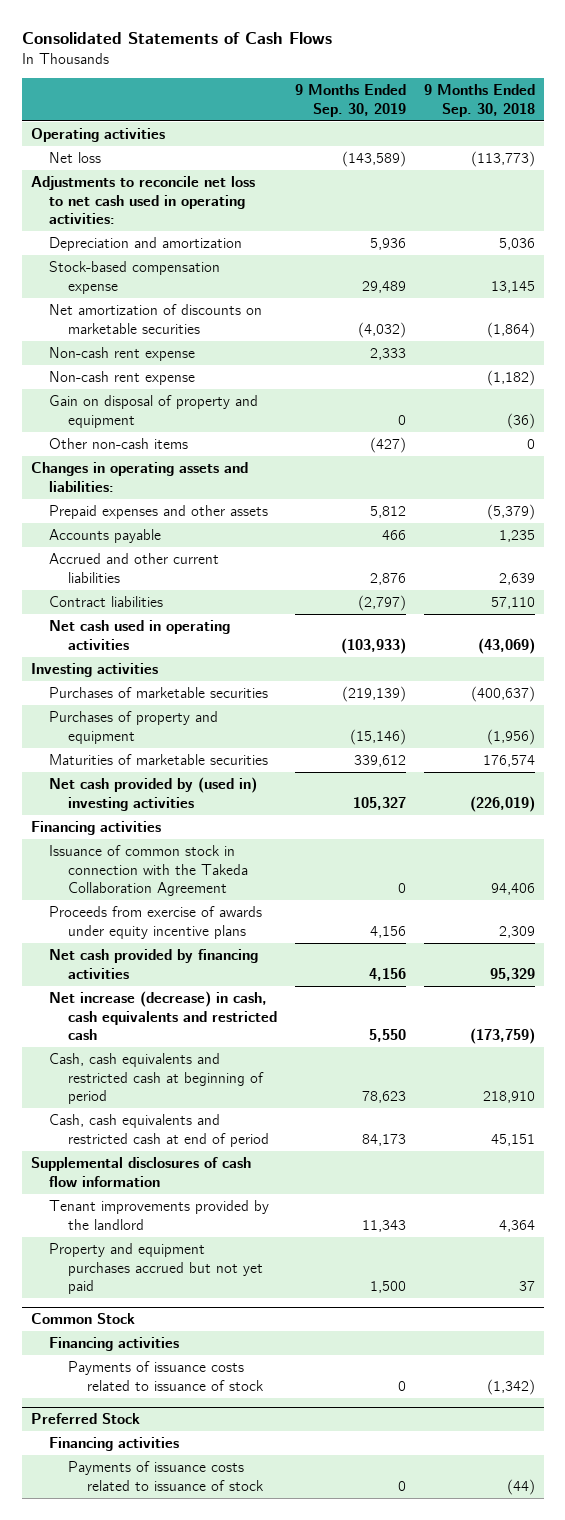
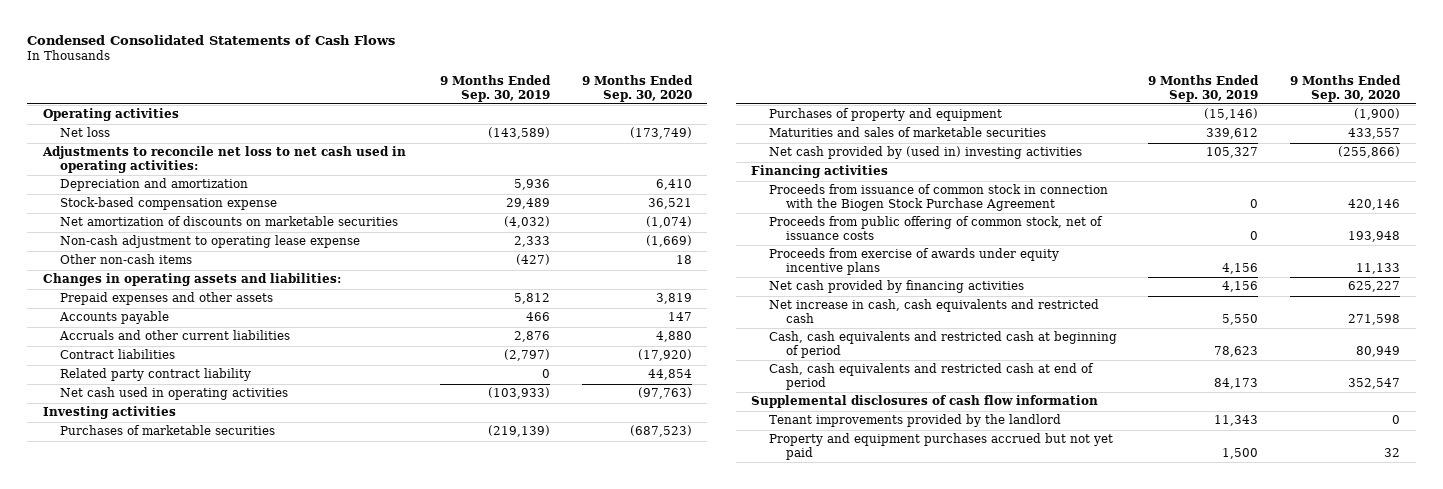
[21,32,332,45] Consolidated Statements of Cash Flows -> [27,34,396,45] Condensed Consolidated Statements of Cash Flows
[423,83,535,117] 9 Months Ended Sep. 30, 2018 -> none
none -> [581,74,693,102] 9 Months Ended Sep. 30, 2020
[49,370,196,385] Non-cash rent expense -> none
[49,394,259,428] Gain on disposal of property and equipment -> none
[49,346,196,361] Non-cash rent expense -> [60,235,361,249] Non-cash adjustment to operating lease expense
[49,552,220,583] Accrued and other current liabilities -> [59,330,291,341] Accruals and other current liabilities
none -> [60,368,252,382] Related party contract liability
[49,753,269,765] Maturities of marketable securities -> [768,127,1046,138] Maturities and sales of marketable securities
[49,844,248,897] Issuance of common stock in connection with the Takeda Collaboration Agreement -> [768,184,1108,212] Proceeds from issuance of common stock in connection with the Biogen Stock Purchase Agreement
none -> [768,216,1103,241] Proceeds from public offering of common stock, net of issuance costs
[49,990,277,1041] Net increase (decrease) in cash, cash equivalents and restricted cash -> [768,299,1099,324] Net increase in cash, cash equivalents and restricted cash
[30,1313,135,1325] Common Stock -> none
[49,1336,180,1351] Financing activities -> none
[67,1360,264,1391] Payments of issuance costs related to issuance of stock -> none
[30,1413,140,1425] Preferred Stock -> none
[49,1436,180,1451] Financing activities -> none
[67,1460,264,1491] Payments of issuance costs related to issuance of stock -> none

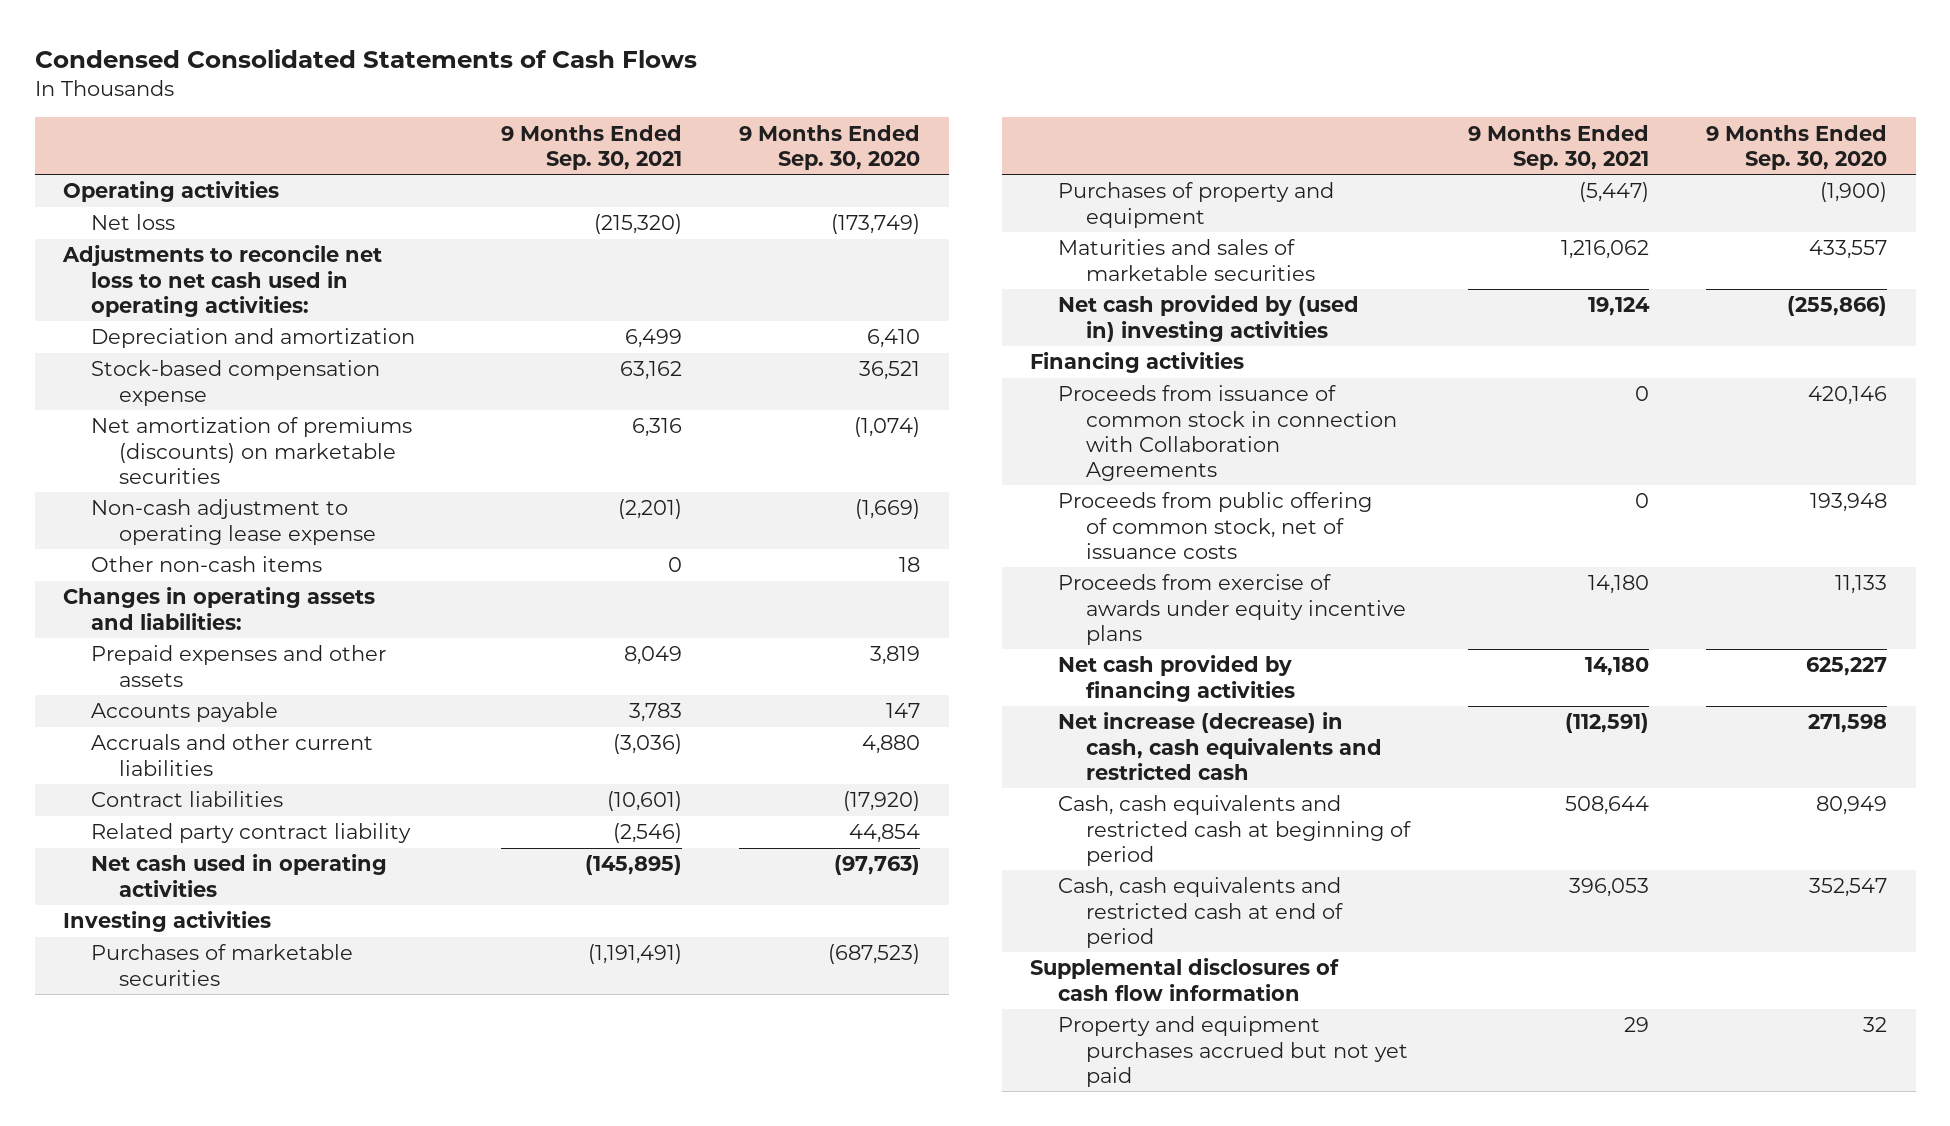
[440,74,552,102] 9 Months Ended Sep. 30, 2019 -> none
none -> [500,124,682,170] 9 Months Ended Sep. 30, 2021
[60,216,399,227] Net amortization of discounts on marketable securities -> [91,417,413,484] Net amortization of premiums (discounts) on marketable securities
[768,184,1108,212] Proceeds from issuance of common stock in connection with the Biogen Stock Purchase Agreement -> [1058,385,1398,481] Proceeds from issuance of common stock in connection with Collaboration Agreements
[768,299,1099,324] Net increase in cash, cash equivalents and restricted cash -> [1058,712,1383,780] Net increase (decrease) in cash, cash equivalents and restricted cash
[768,414,1061,428] Tenant improvements provided by the landlord -> none

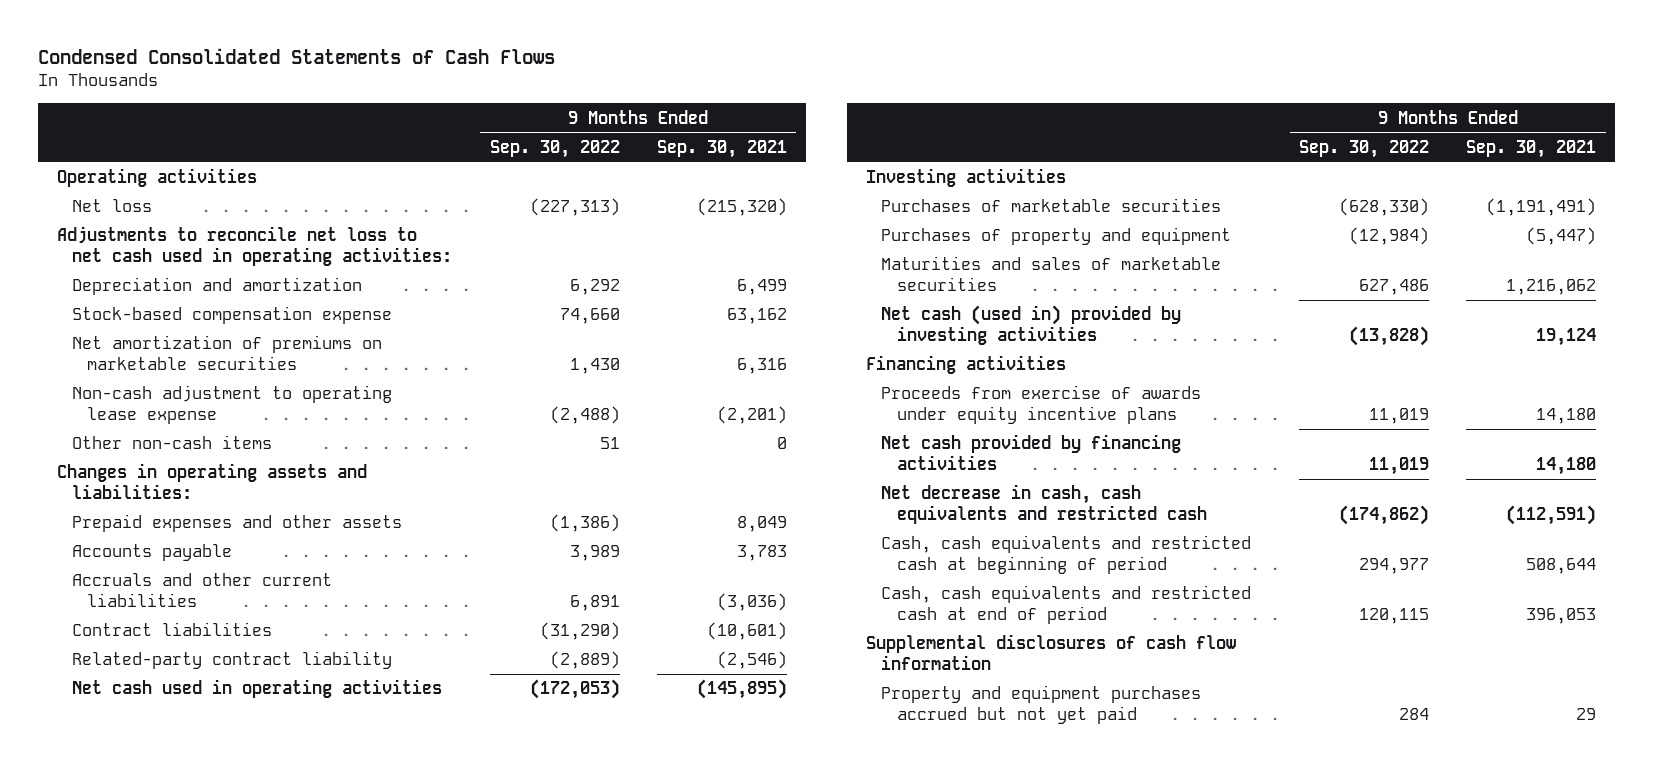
[738,124,920,170] 9 Months Ended Sep. 30, 2020 -> none
none -> [489,139,620,158] Sep. 30, 2022
[91,417,413,484] Net amortization of premiums (discounts) on marketable securities -> [71,335,382,371] Net amortization of premiums on marketable securities
[91,823,412,844] Related party contract liability -> [71,651,392,670] Related-party contract liability
[1058,295,1360,342] Net cash provided by (used in) investing activities -> [881,305,1182,346] Net cash (used in) provided by investing activities
[1058,385,1398,481] Proceeds from issuance of common stock in connection with Collaboration Agreements -> none
[1058,492,1373,559] Proceeds from public offering of common stock, net of issuance costs -> none
[1058,712,1383,780] Net increase (decrease) in cash, cash equivalents and restricted cash -> [881,484,1207,525] Net decrease in cash, cash equivalents and restricted cash

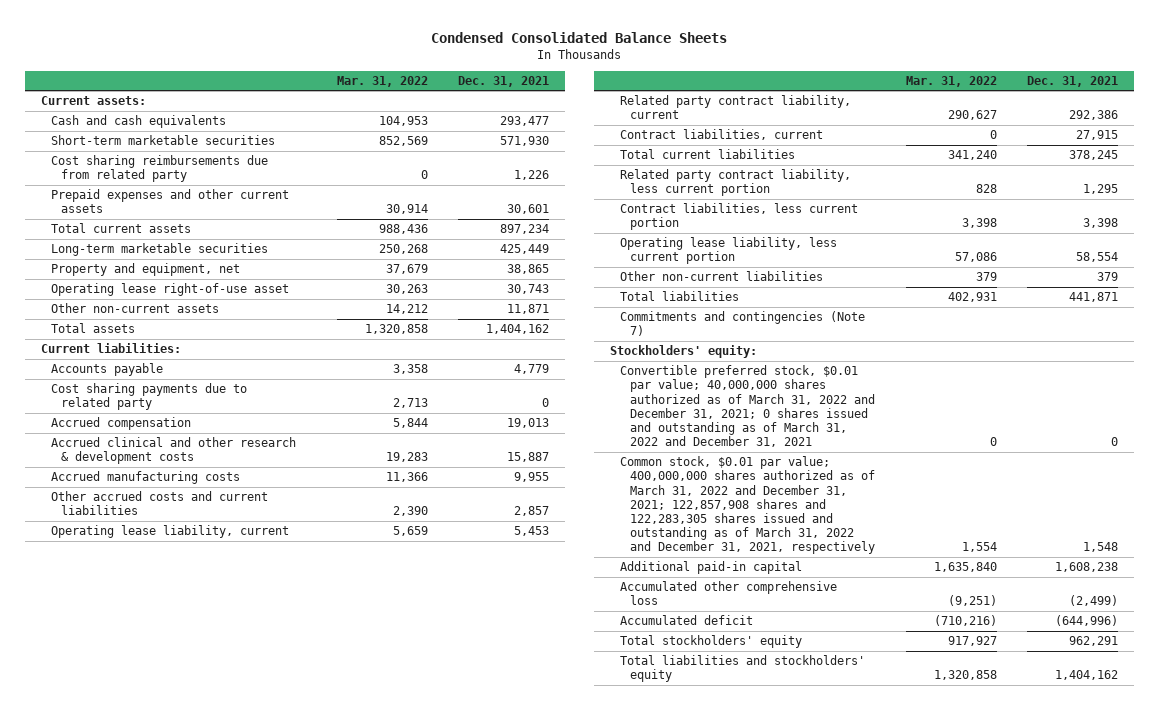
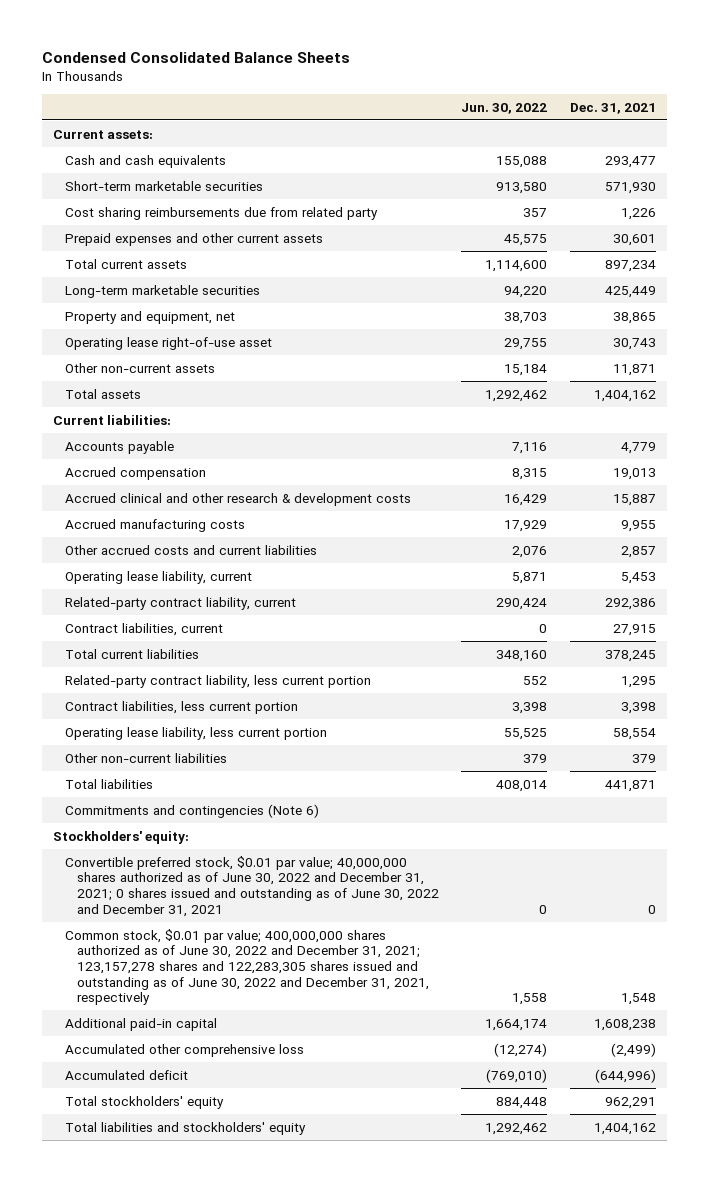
[336,76,428,88] Mar. 31, 2022 -> none
none -> [461,102,548,114] Jun. 30, 2022
[50,383,247,411] Cost sharing payments due to related party -> none
[619,95,851,120] Related party contract liability, current -> [65,596,297,610] Related-party contract liability, current
[619,169,851,197] Related party contract liability, less current portion -> [65,674,372,688] Related-party contract liability, less current portion
[619,311,865,337] Commitments and contingencies (Note 7) -> [65,803,320,818] Commitments and contingencies (Note 6)
[619,365,875,448] Convertible preferred stock, $0.01 par value; 40,000,000 shares authorized as of March 31, 2022 and December 31, 2021; 0 shares issued and outstanding as of March 31, 2022 and December 31, 2021 -> [65,855,440,917] Convertible preferred stock, $0.01 par value; 40,000,000 shares authorized as of June 30, 2022 and December 31, 2021; 0 shares issued and outstanding as of June 30, 2022 and December 31, 2021
[619,456,875,555] Common stock, $0.01 par value; 400,000,000 shares authorized as of March 31, 2022 and December 31, 2021; 122,857,908 shares and 122,283,305 shares issued and outstanding as of March 31, 2022 and December 31, 2021, respectively -> [65,928,430,1006] Common stock, $0.01 par value; 400,000,000 shares authorized as of June 30, 2022 and December 31, 2021; 123,157,278 shares and 122,283,305 shares issued and outstanding as of June 30, 2022 and December 31, 2021, respectively

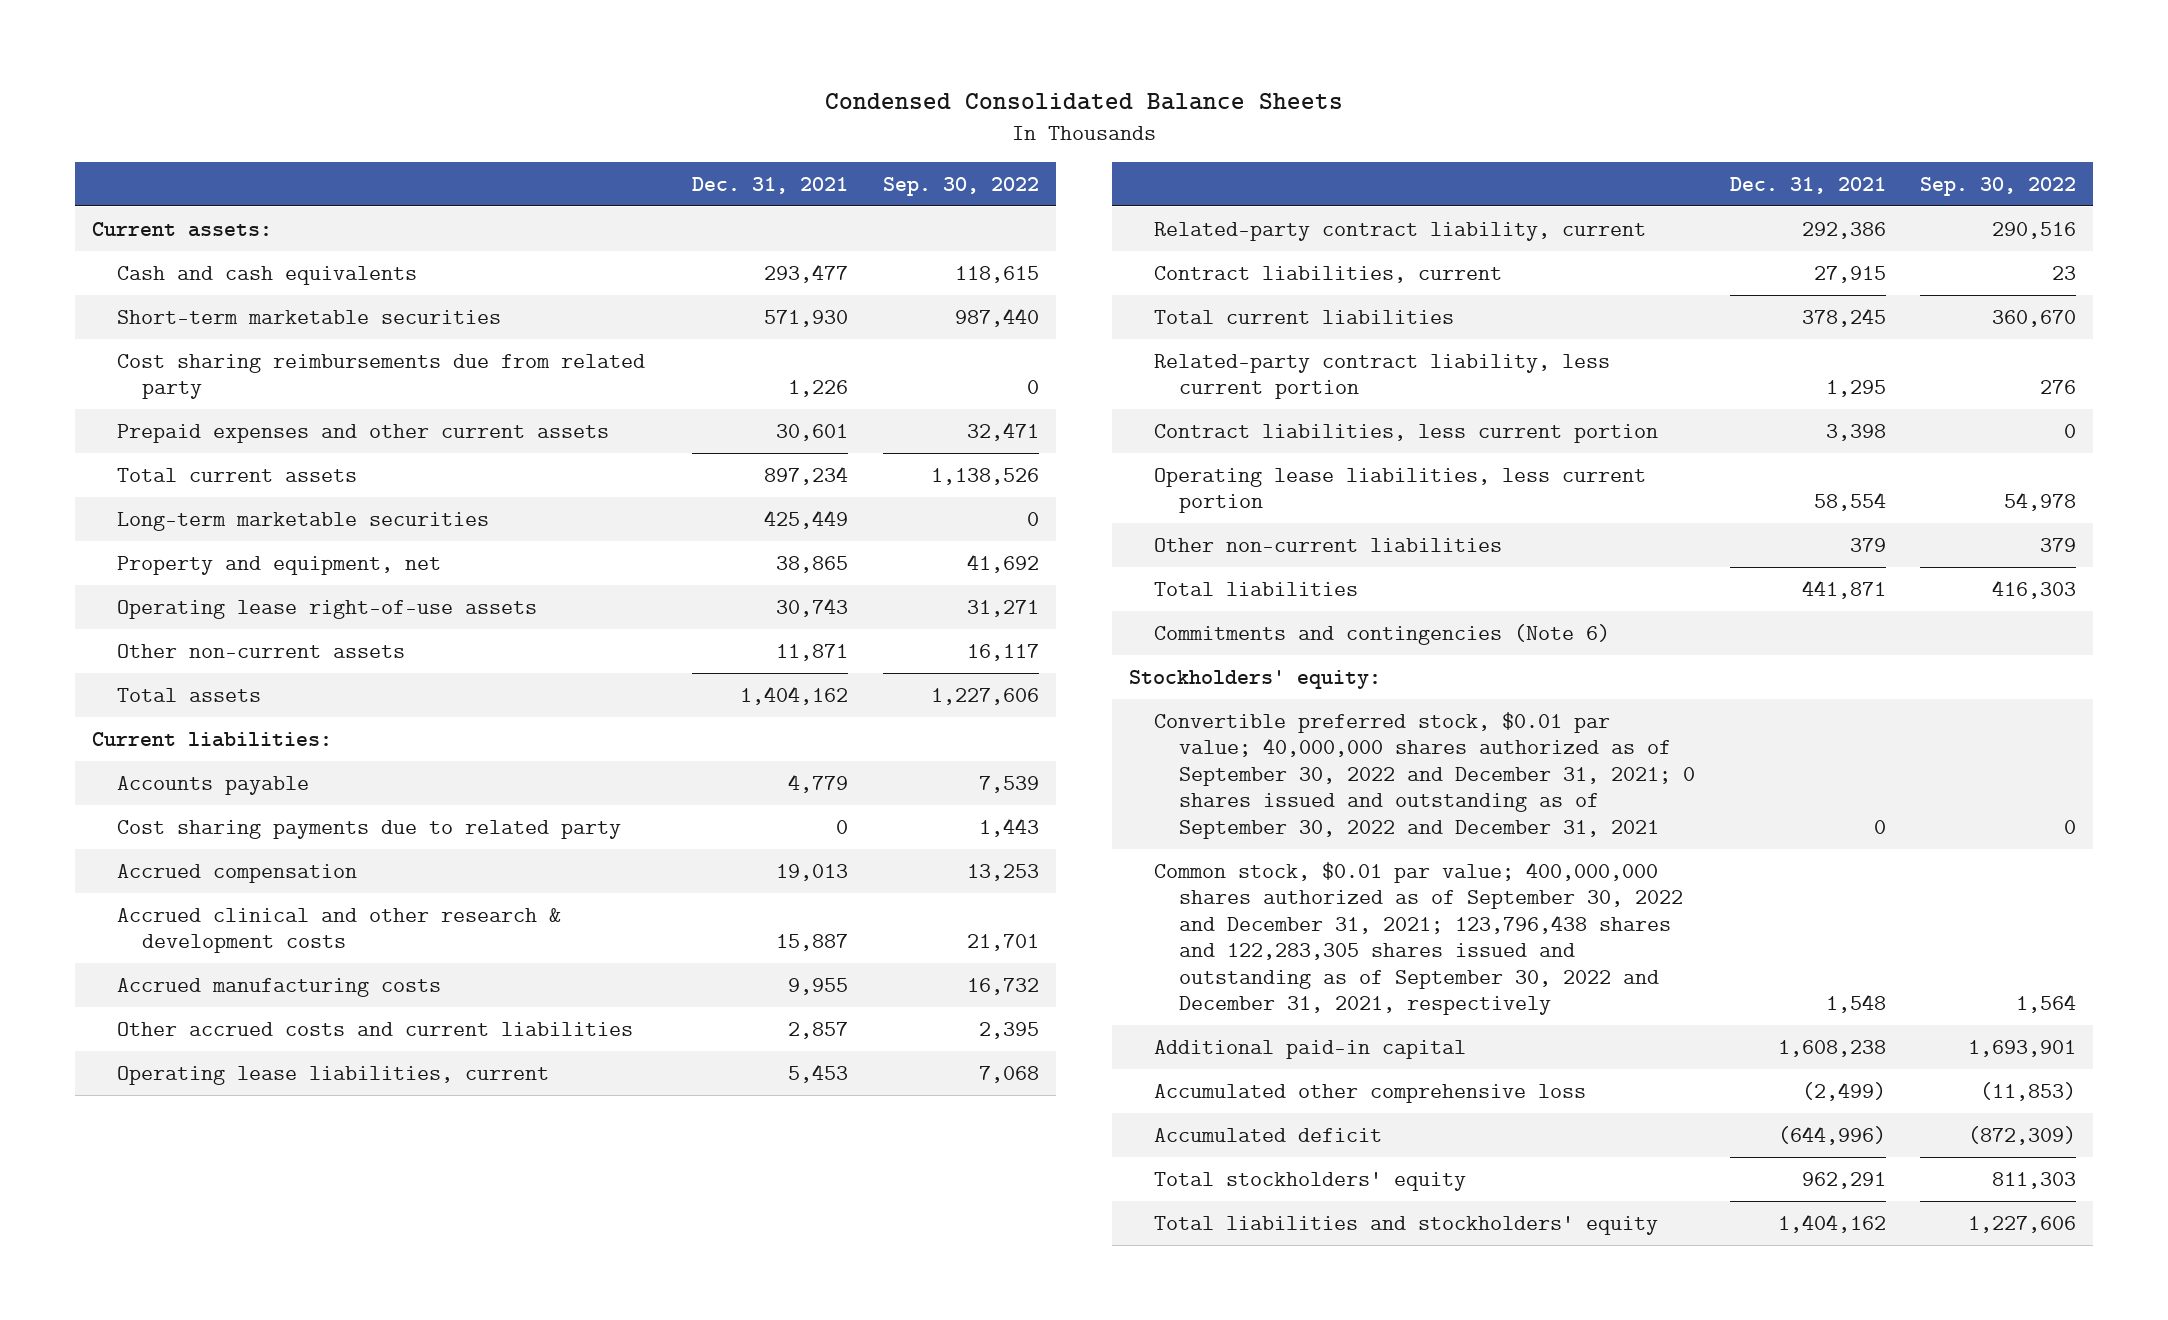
[461,102,548,114] Jun. 30, 2022 -> none
none -> [882,176,1039,196] Sep. 30, 2022
[65,336,273,350] Operating lease right-of-use asset -> [116,599,537,619] Operating lease right-of-use assets
none -> [116,819,621,839] Cost sharing payments due to related party
[65,570,253,584] Operating lease liability, current -> [116,1065,549,1085] Operating lease liabilities, current
[65,726,328,740] Operating lease liability, less current portion -> [1154,467,1647,514] Operating lease liabilities, less current portion
[65,855,440,917] Convertible preferred stock, $0.01 par value; 40,000,000 shares authorized as of June 30, 2022 and December 31, 2021; 0 shares issued and outstanding as of June 30, 2022 and December 31, 2021 -> [1154,711,1696,839] Convertible preferred stock, $0.01 par value; 40,000,000 shares authorized as of September 30, 2022 and December 31, 2021; 0 shares issued and outstanding as of September 30, 2022 and December 31, 2021
[65,928,430,1006] Common stock, $0.01 par value; 400,000,000 shares authorized as of June 30, 2022 and December 31, 2021; 123,157,278 shares and 122,283,305 shares issued and outstanding as of June 30, 2022 and December 31, 2021, respectively -> [1154,861,1684,1016] Common stock, $0.01 par value; 400,000,000 shares authorized as of September 30, 2022 and December 31, 2021; 123,796,438 shares and 122,283,305 shares issued and outstanding as of September 30, 2022 and December 31, 2021, respectively

